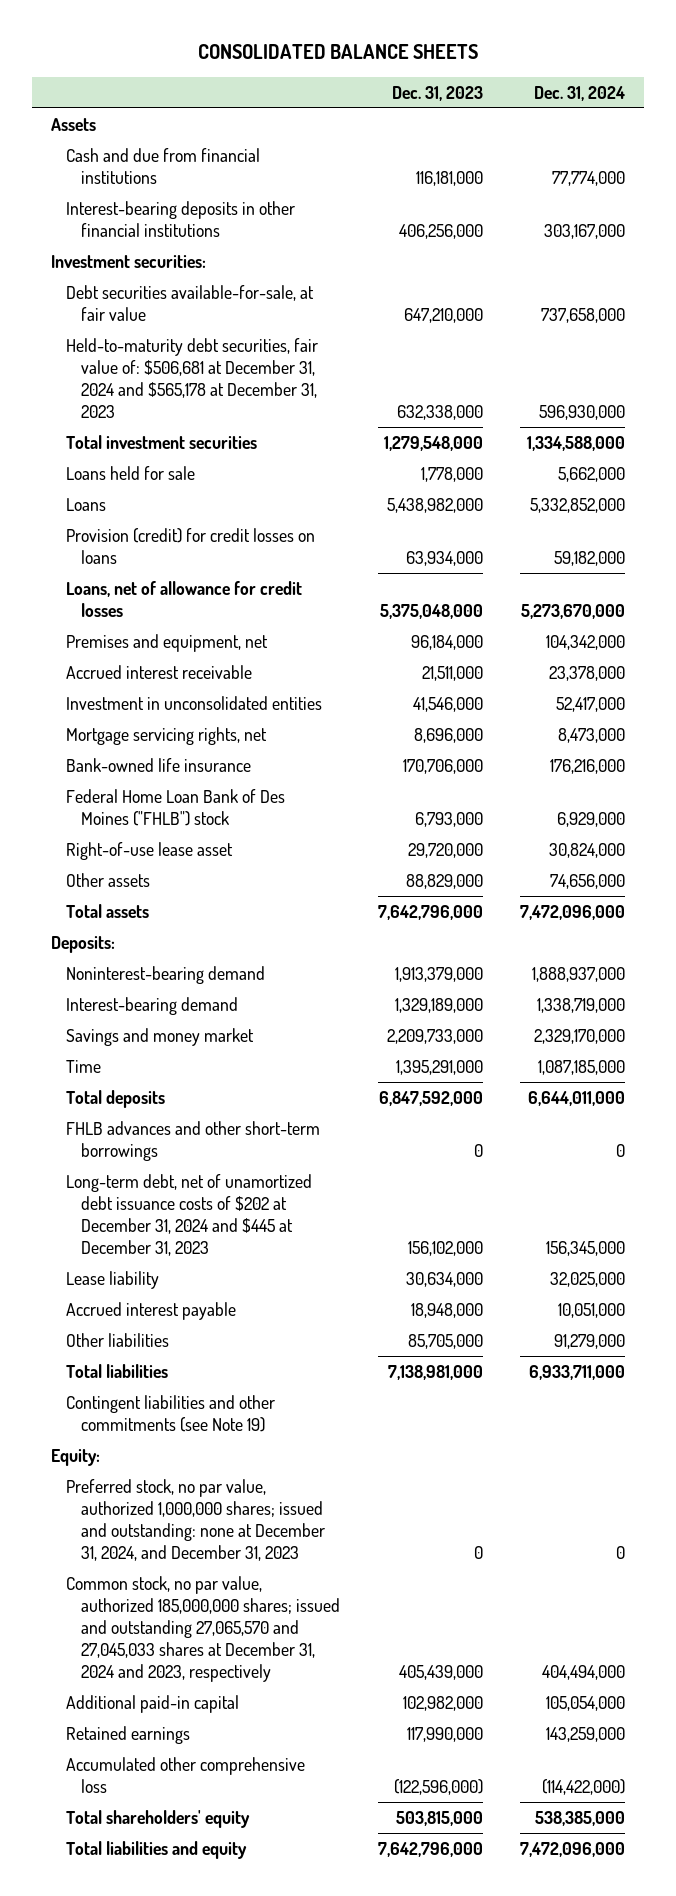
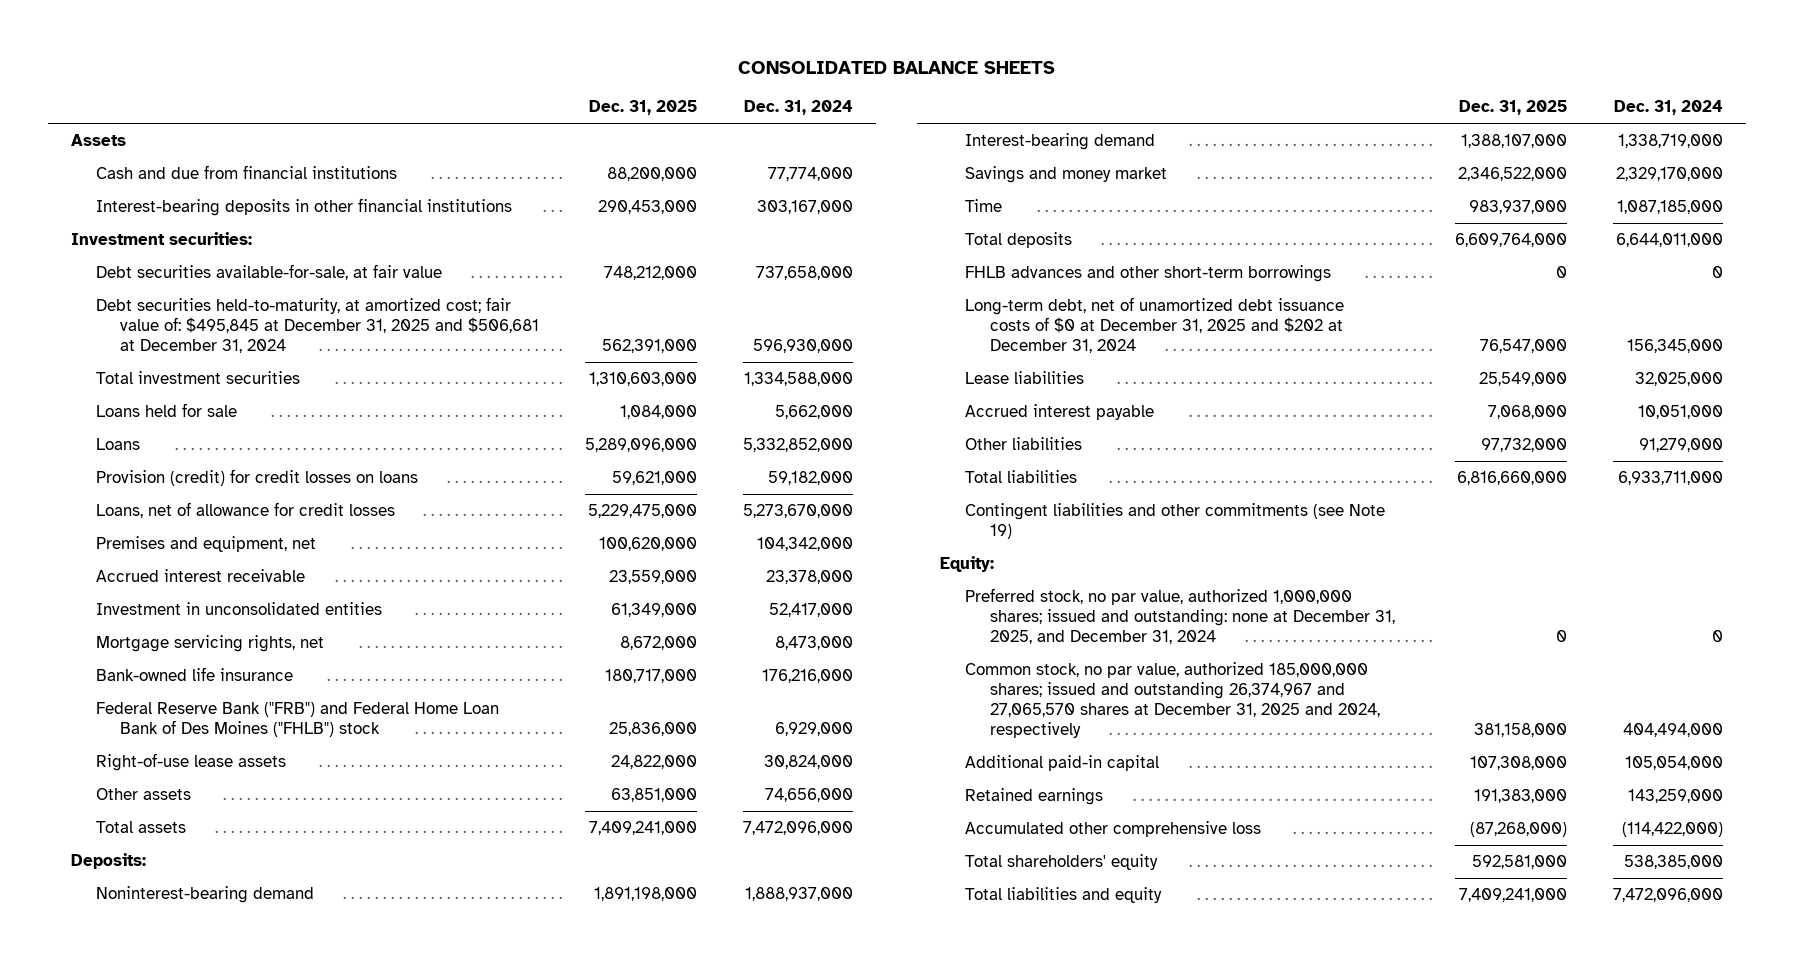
[391,85,483,101] Dec. 31, 2023 -> none
none -> [589,100,698,116] Dec. 31, 2025
[66,337,319,419] Held-to-maturity debt securities, fair value of: $506,681 at December 31, 2024 and $565,178 at December 31, 2023 -> [95,297,540,354] Debt securities held-to-maturity, at amortized cost; fair value of: $495,845 at December 31, 2025 and $506,681 at December 31, 2024
[66,788,286,826] Federal Home Loan Bank of Des Moines ("FHLB") stock -> [95,702,499,738] Federal Reserve Bank ("FRB") and Federal Home Loan Bank of Des Moines ("FHLB") stock
[66,841,234,860] Right-of-use lease asset -> [95,753,286,772] Right-of-use lease assets
[66,1173,313,1257] Long-term debt, net of unamortized debt issuance costs of $202 at December 31, 2024 and $445 at December 31, 2023 -> [964,297,1344,354] Long-term debt, net of unamortized debt issuance costs of $0 at December 31, 2025 and $202 at December 31, 2024
[66,1270,160,1289] Lease liability -> [964,371,1084,385] Lease liabilities
[66,1478,326,1562] Preferred stock, no par value, authorized 1,000,000 shares; issued and outstanding: none at December 31, 2024, and December 31, 2023 -> [964,588,1395,645] Preferred stock, no par value, authorized 1,000,000 shares; issued and outstanding: none at December 31, 2025, and December 31, 2024
[66,1575,341,1683] Common stock, no par value, authorized 185,000,000 shares; issued and outstanding 27,065,570 and 27,045,033 shares at December 31, 2024 and 2023, respectively -> [964,662,1380,739] Common stock, no par value, authorized 185,000,000 shares; issued and outstanding 26,374,967 and 27,065,570 shares at December 31, 2025 and 2024, respectively

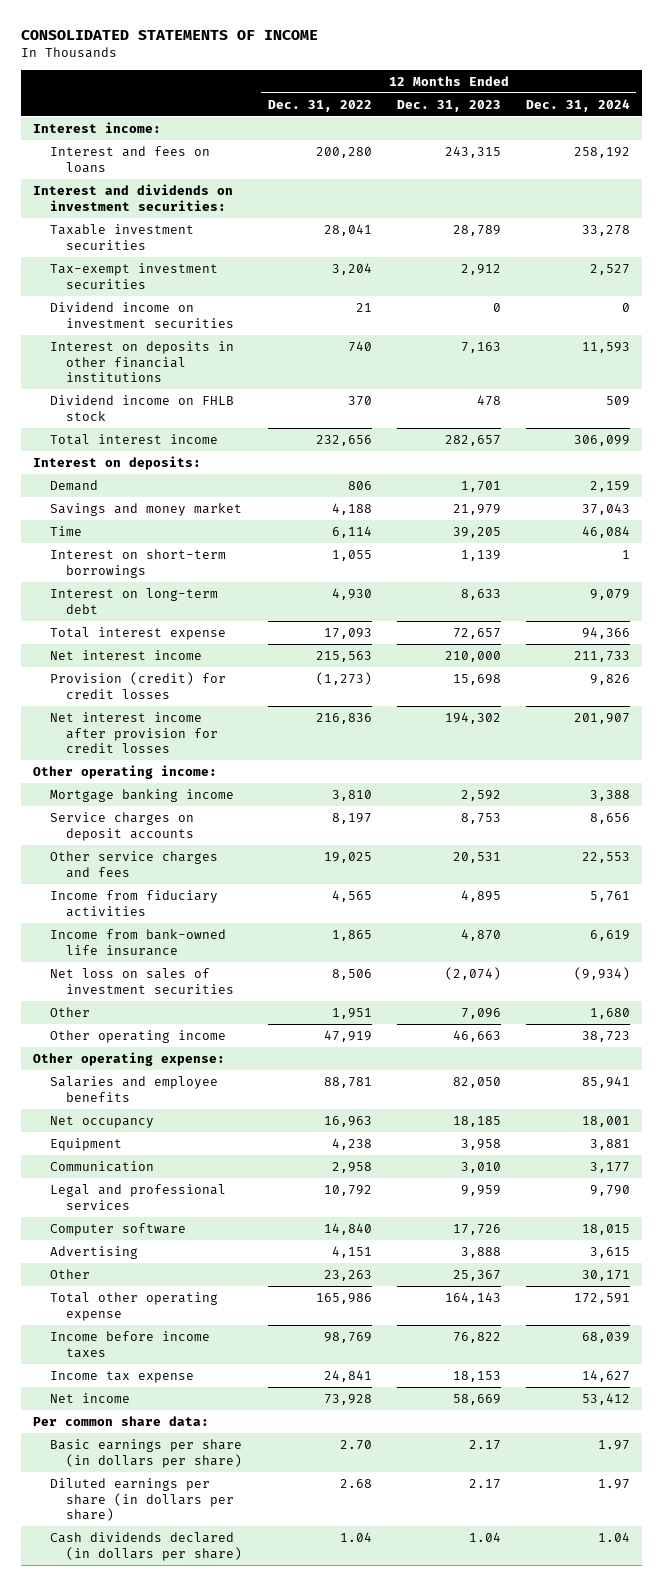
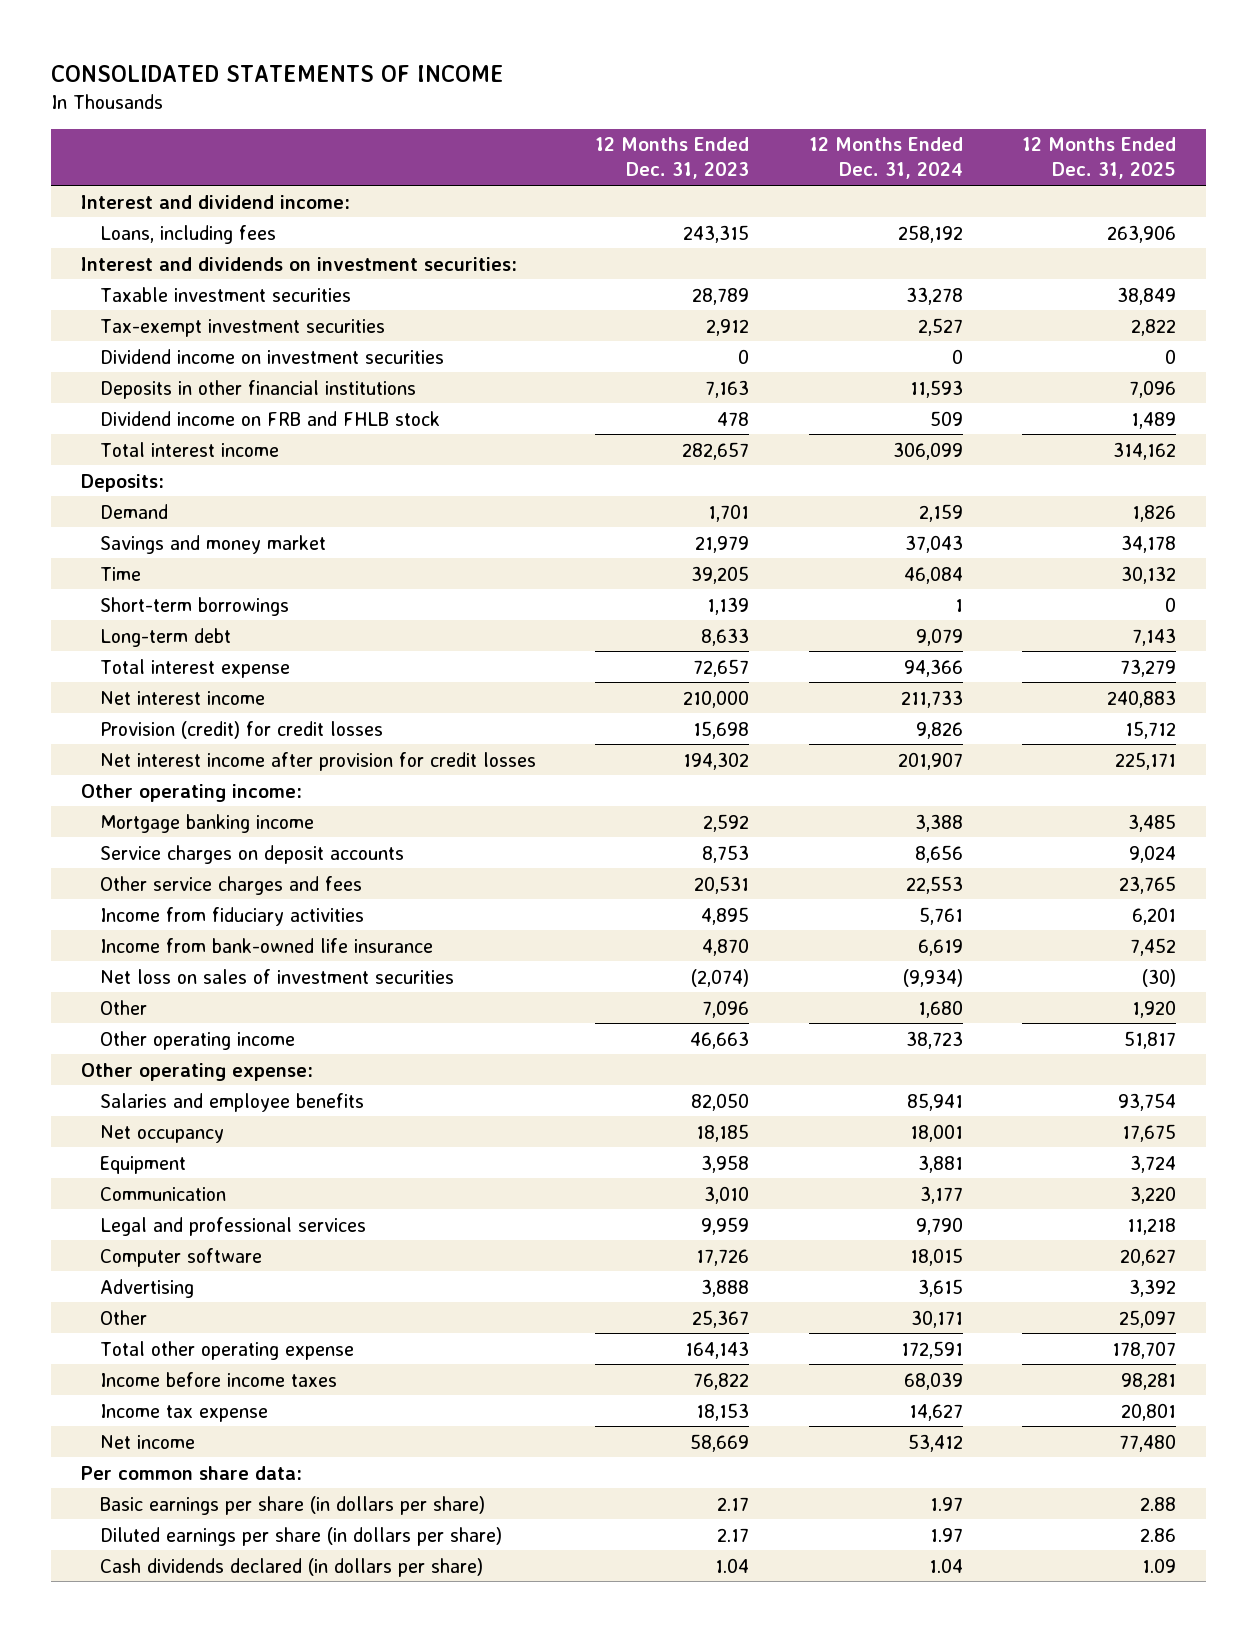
[267,99,372,112] Dec. 31, 2022 -> none
none -> [1022,137,1177,180] 12 Months Ended Dec. 31, 2025
[33,121,162,133] Interest income: -> [80,194,350,209] Interest and dividend income:
[49,145,210,173] Interest and fees on loans -> [99,224,276,244] Loans, including fees
[49,340,234,383] Interest on deposits in other financial institutions -> [99,379,416,399] Deposits in other financial institutions
[49,394,234,421] Dividend income on FHLB stock -> [99,410,440,426] Dividend income on FRB and FHLB stock
[33,455,202,470] Interest on deposits: -> [80,473,164,492] Deposits:
[49,548,226,578] Interest on short-term borrowings -> [99,596,289,616] Short-term borrowings
[49,587,218,614] Interest on long-term debt -> [99,627,231,647] Long-term debt

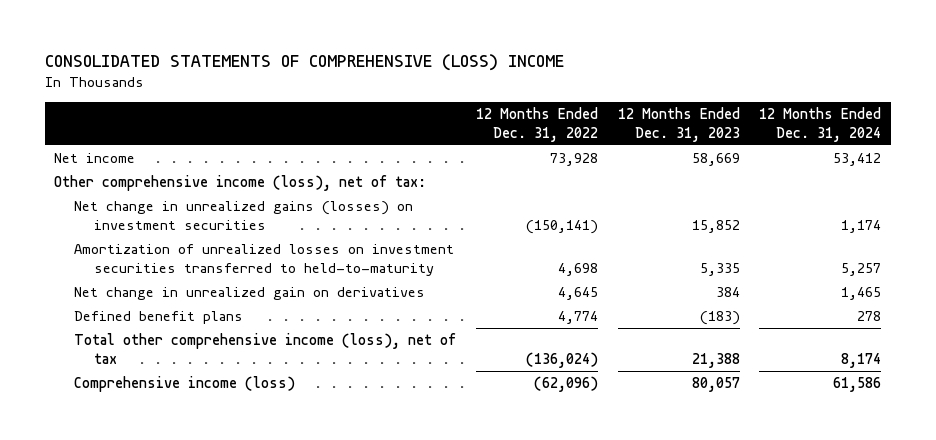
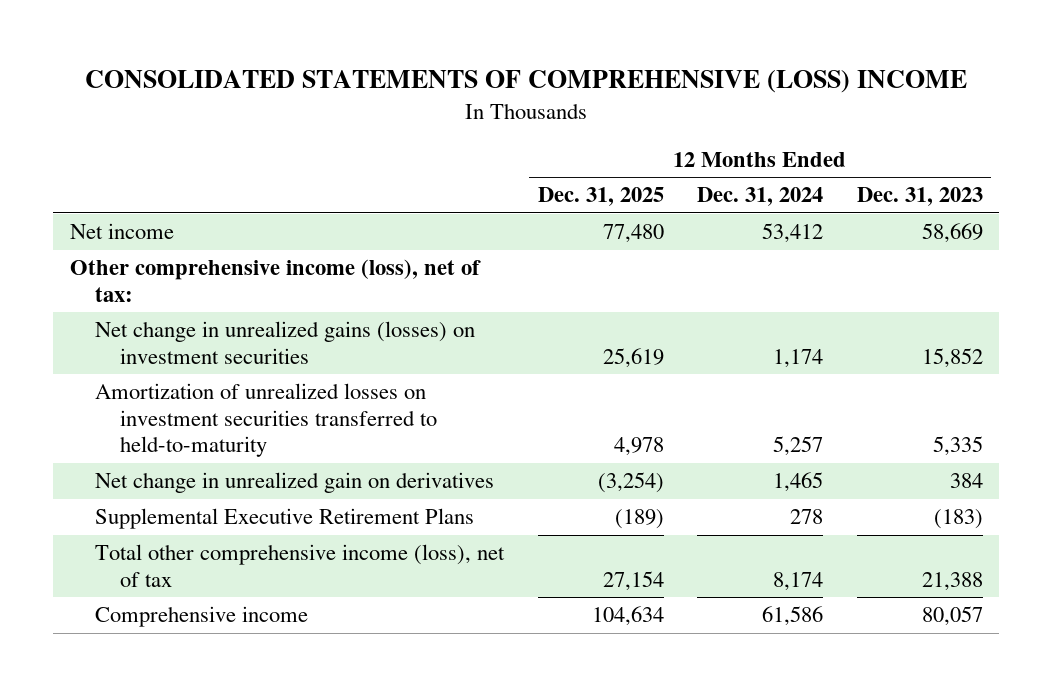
[475,106,598,142] 12 Months Ended Dec. 31, 2022 -> none
none -> [537,187,664,207] Dec. 31, 2025
[74,310,244,324] Defined benefit plans -> [95,508,475,530] Supplemental Executive Retirement Plans
[74,375,296,392] Comprehensive income (loss) -> [95,606,309,628] Comprehensive income

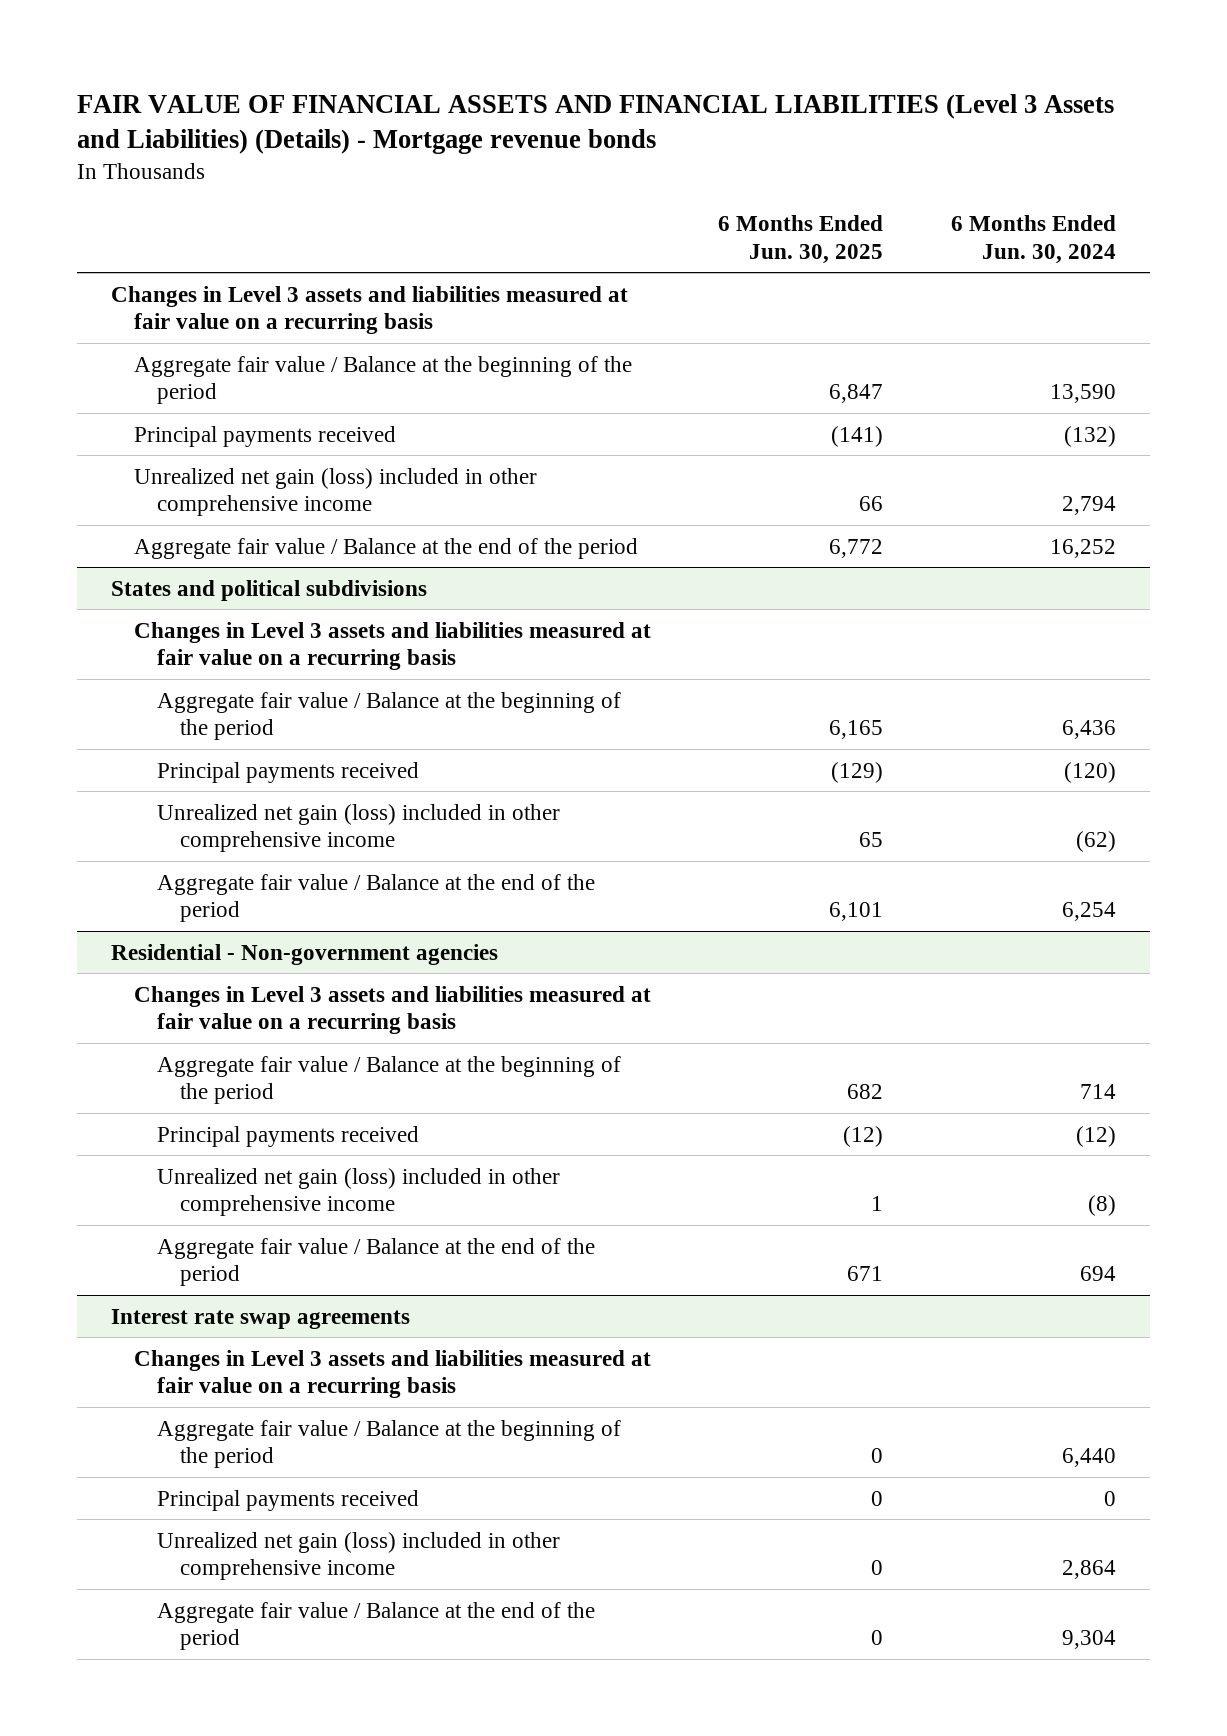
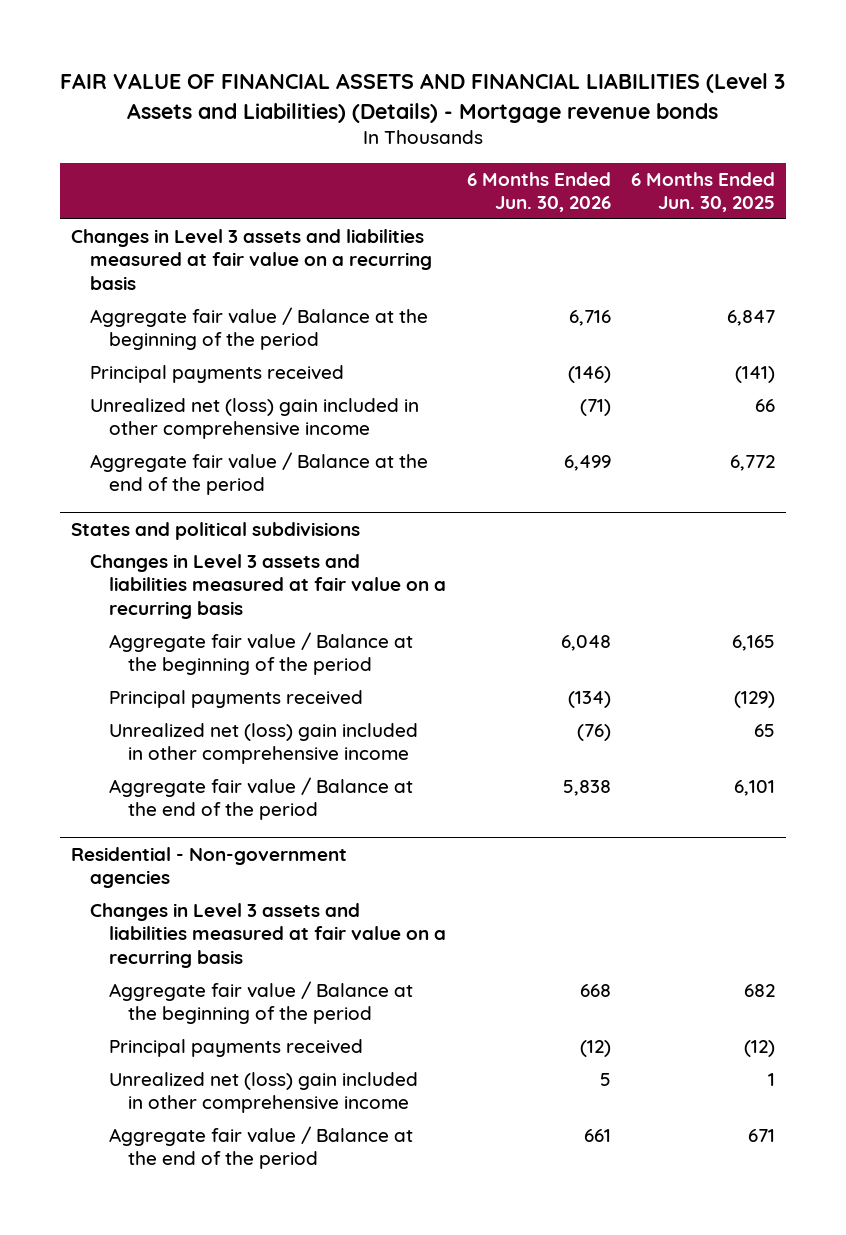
[950,215,1116,264] 6 Months Ended Jun. 30, 2024 -> none
none -> [466,171,611,213] 6 Months Ended Jun. 30, 2026
[133,467,537,517] Unrealized net gain (loss) included in other comprehensive income -> [89,397,419,440] Unrealized net (loss) gain included in other comprehensive income
[157,803,561,853] Unrealized net gain (loss) included in other comprehensive income -> [109,722,419,765] Unrealized net (loss) gain included in other comprehensive income
[157,1167,561,1217] Unrealized net gain (loss) included in other comprehensive income -> [109,1071,419,1114] Unrealized net (loss) gain included in other comprehensive income
[110,1308,410,1329] Interest rate swap agreements -> none
[133,1349,651,1399] Changes in Level 3 assets and liabilities measured at fair value on a recurring basis -> none
[157,1419,622,1469] Aggregate fair value / Balance at the beginning of the period -> none
[157,1489,420,1511] Principal payments received -> none
[157,1531,561,1581] Unrealized net gain (loss) included in other comprehensive income -> none
[157,1601,596,1651] Aggregate fair value / Balance at the end of the period -> none

